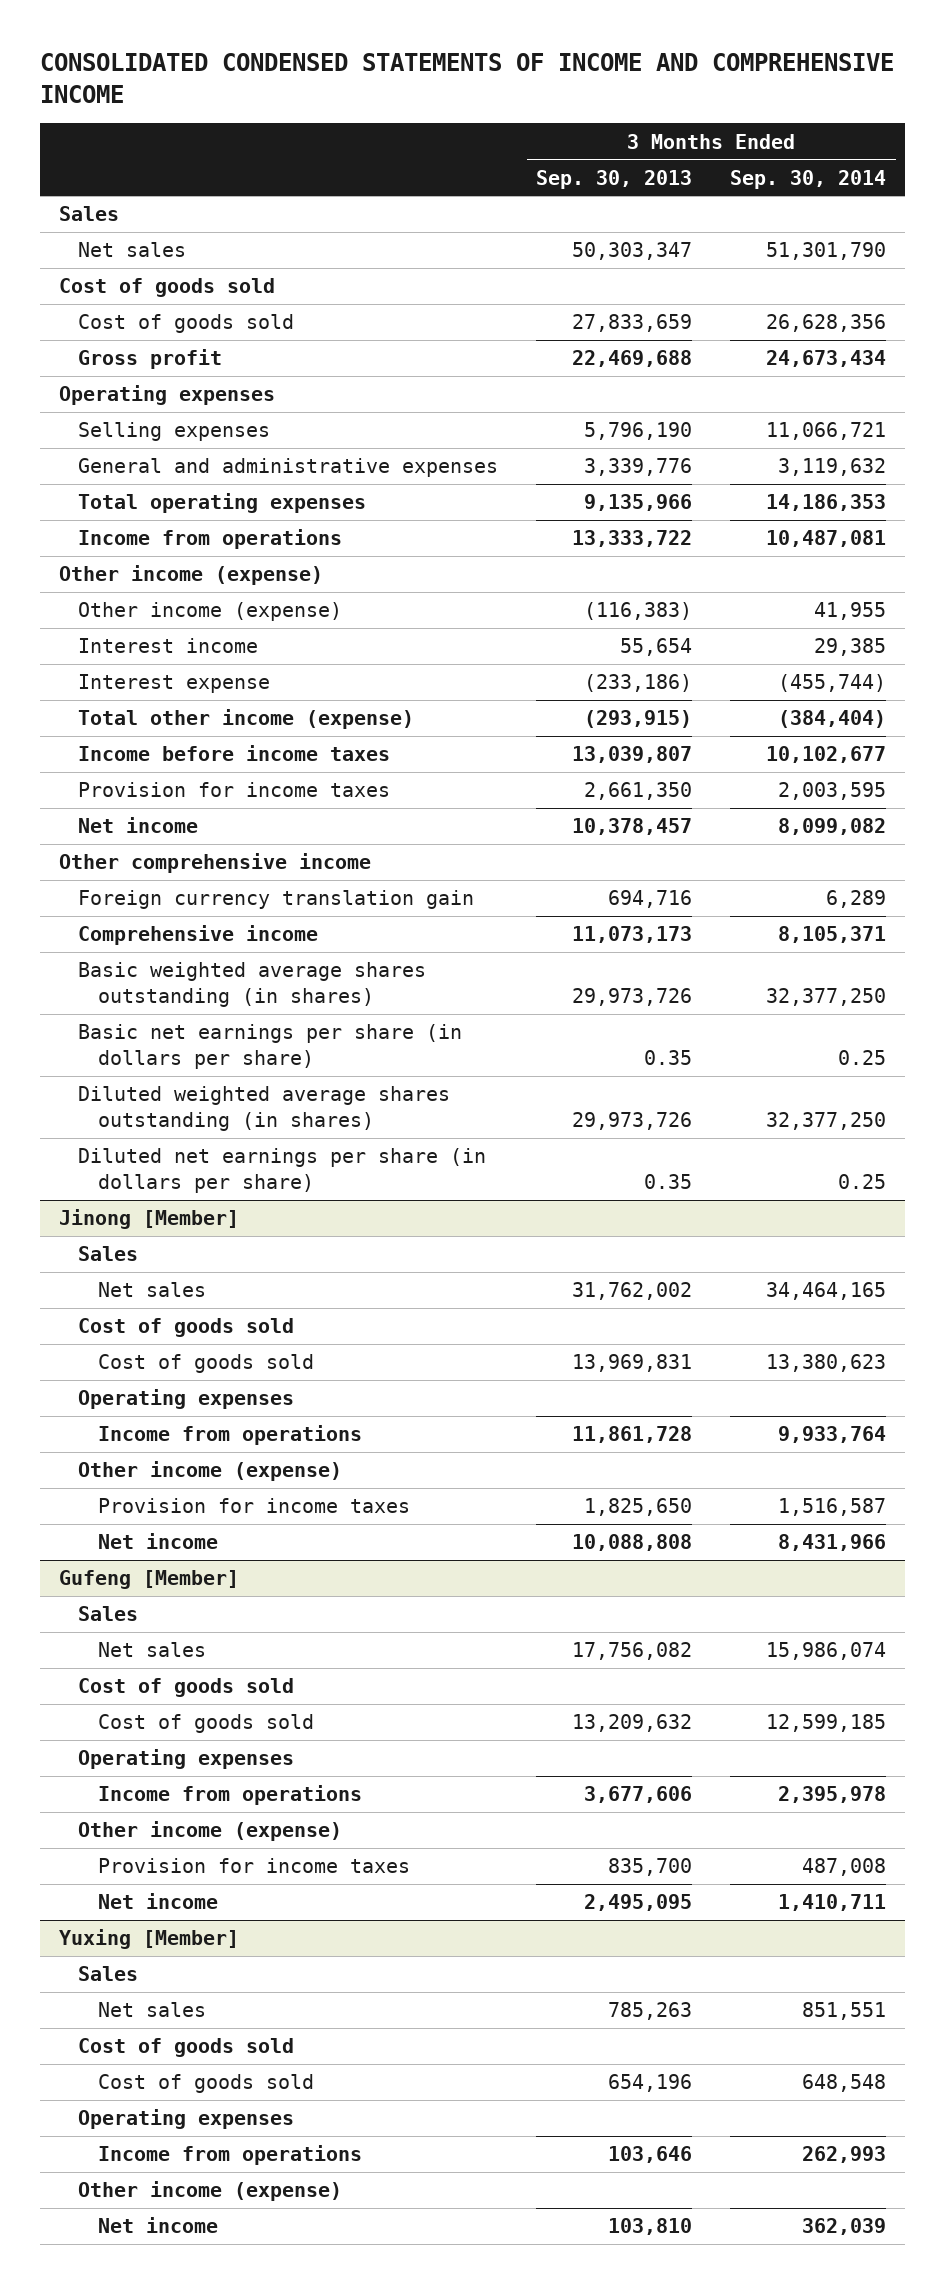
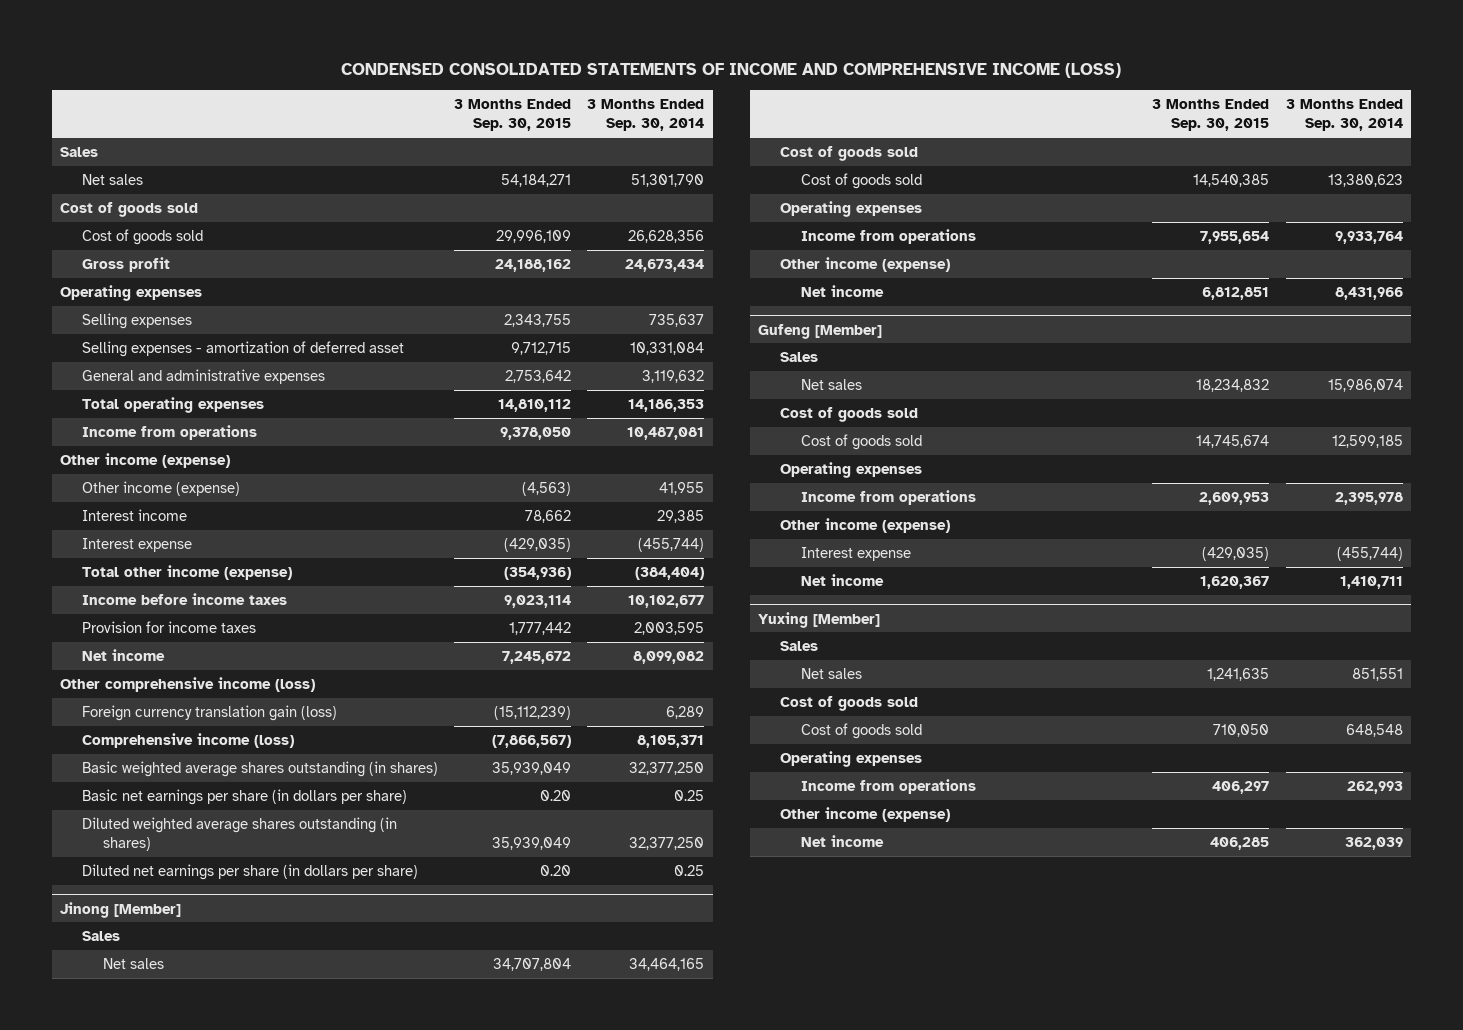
[39,53,894,103] CONSOLIDATED CONDENSED STATEMENTS OF INCOME AND COMPREHENSIVE INCOME -> [341,63,1122,79] CONDENSED CONSOLIDATED STATEMENTS OF INCOME AND COMPREHENSIVE INCOME (LOSS)
[536,169,693,189] Sep. 30, 2013 -> none
none -> [454,98,572,132] 3 Months Ended Sep. 30, 2015
[766,422,887,441] 11,066,721 -> [649,313,705,327] 735,637
none -> [81,340,404,357] Selling expenses - amortization of deferred asset
[58,853,371,874] Other comprehensive income -> [60,676,316,692] Other comprehensive income (loss)
[78,890,475,910] Foreign currency translation gain -> [81,704,337,721] Foreign currency translation gain (loss)
[78,925,319,946] Comprehensive income -> [81,732,294,748] Comprehensive income (loss)
[97,1498,410,1514] Provision for income taxes -> none
[97,1858,410,1874] Provision for income taxes -> none
none -> [801,546,912,561] Interest expense

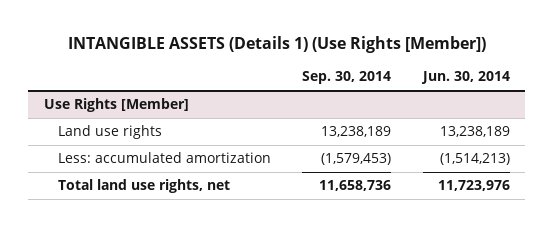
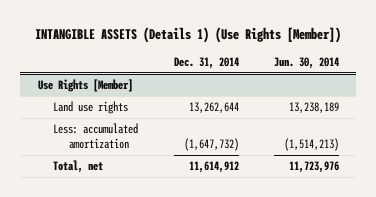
[302,71,392,85] Sep. 30, 2014 -> none
none -> [173,57,239,70] Dec. 31, 2014
[58,179,231,194] Total land use rights, net -> [53,160,104,174] Total, net

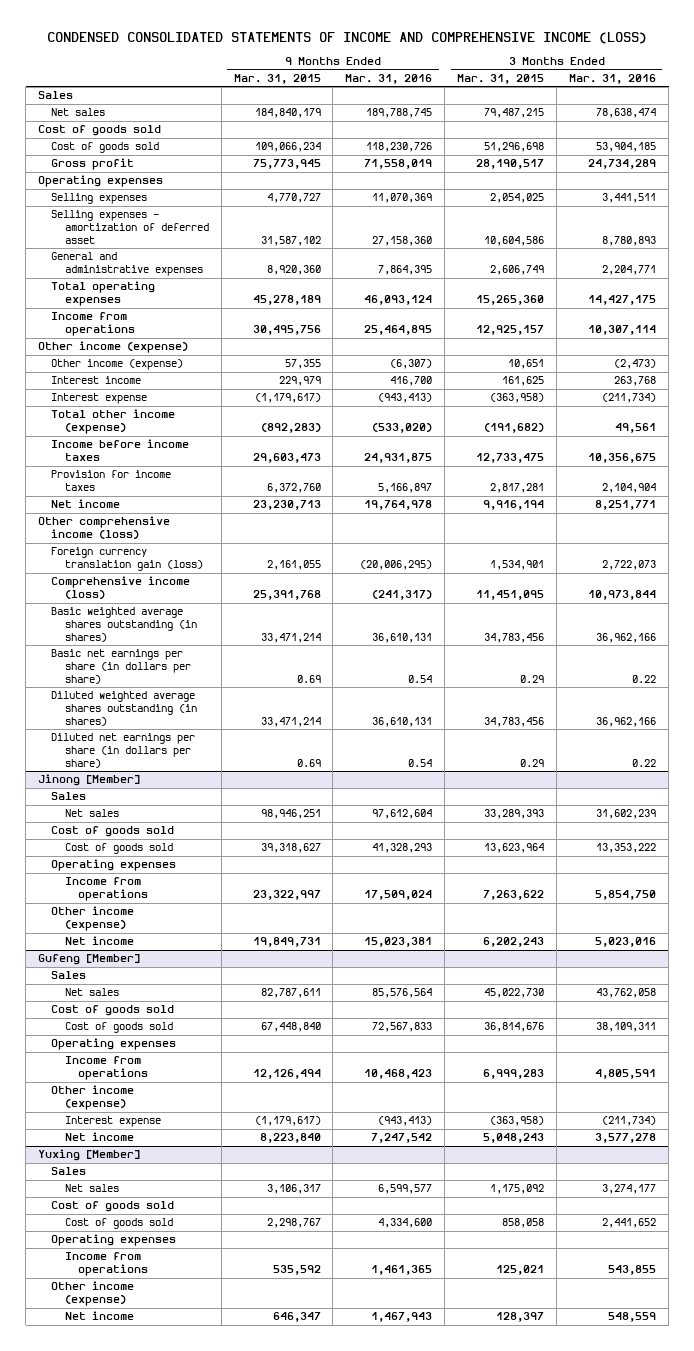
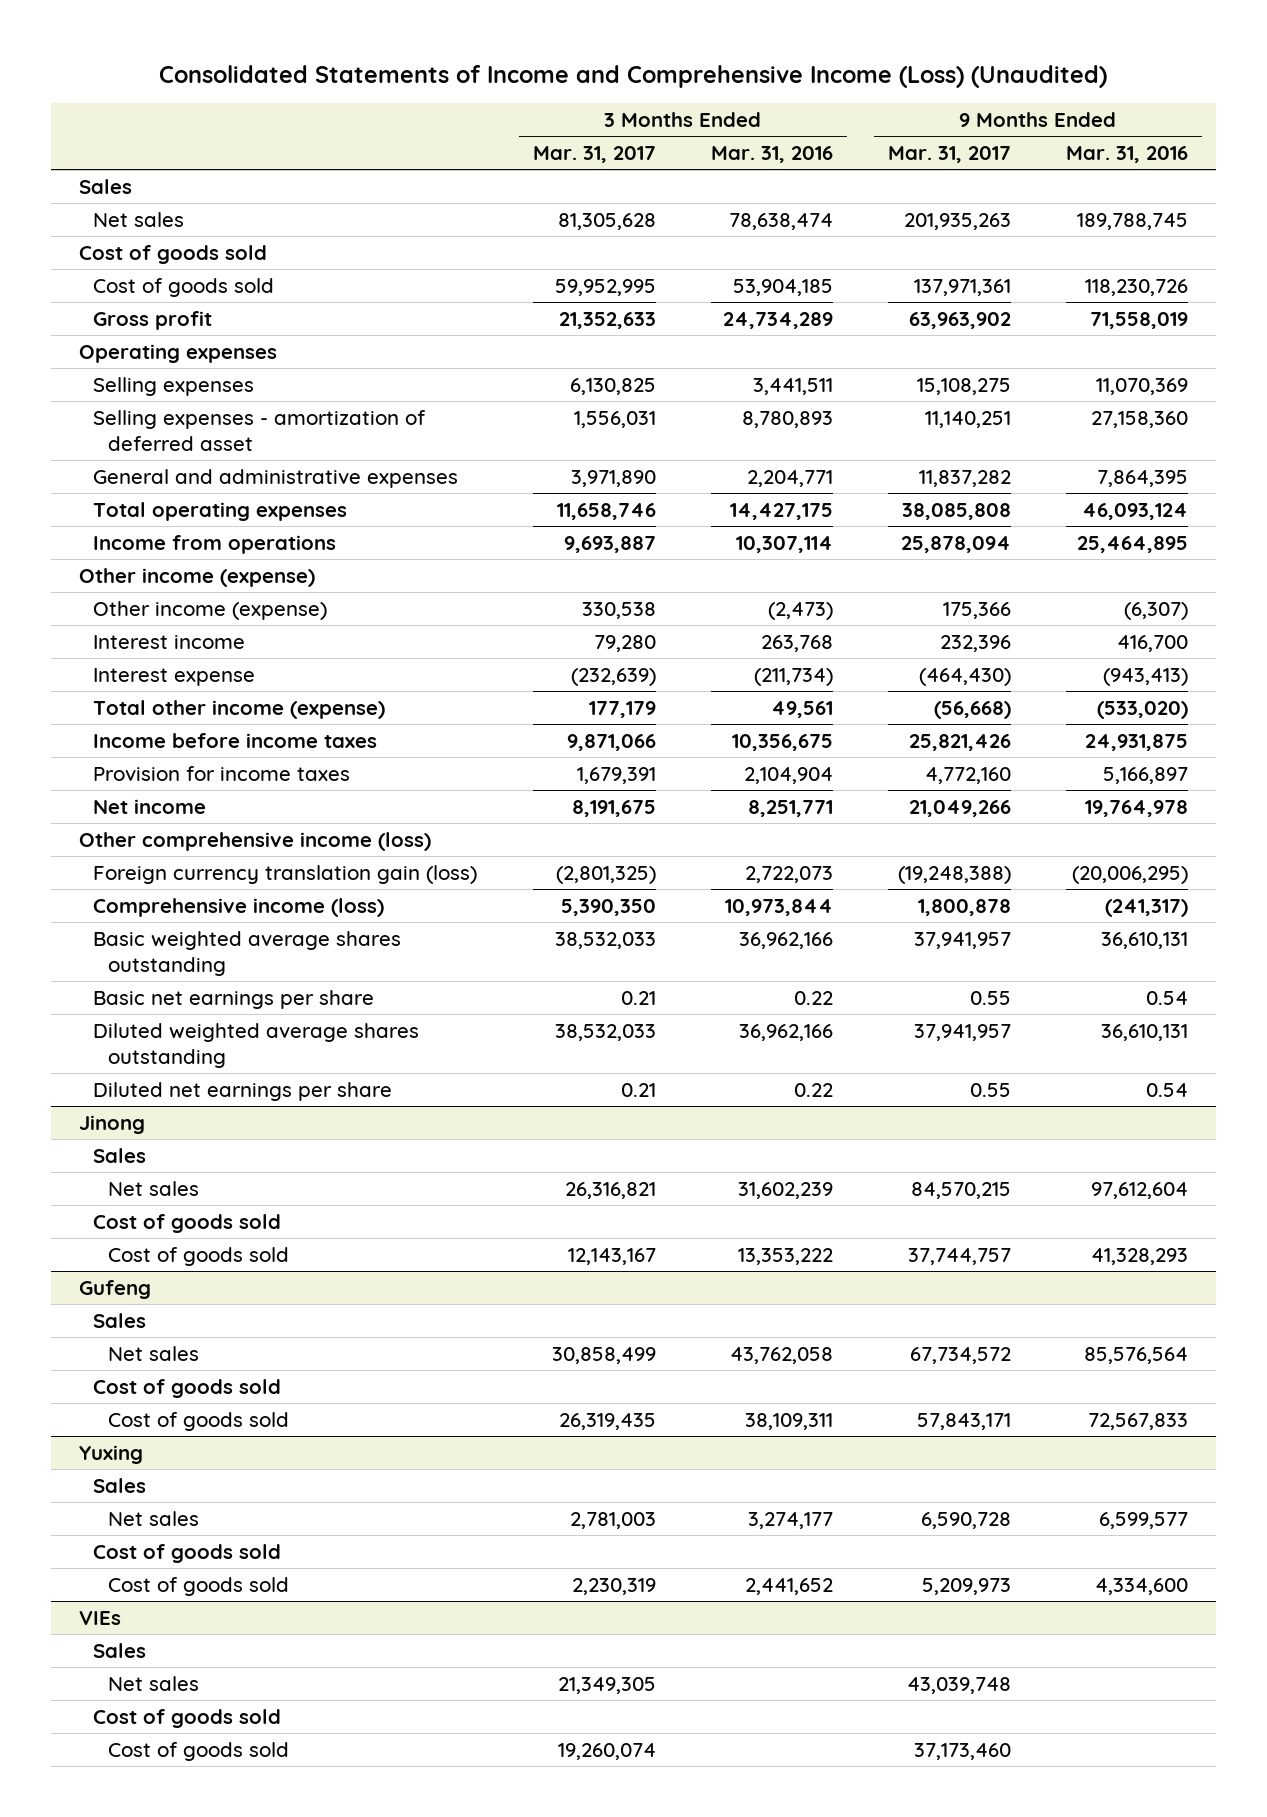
[47,32,648,45] CONDENSED CONSOLIDATED STATEMENTS OF INCOME AND COMPREHENSIVE INCOME (LOSS) -> [159,64,1108,88] Consolidated Statements of Income and Comprehensive Income (Loss) (Unaudited)
[233,73,321,84] Mar. 31, 2015 -> none
[457,73,545,84] Mar. 31, 2015 -> none
none -> [532,146,656,164] Mar. 31, 2017
none -> [887,146,1011,164] Mar. 31, 2017
[51,607,197,643] Basic weighted average shares outstanding (in shares) -> [93,930,402,976] Basic weighted average shares outstanding
[51,649,191,685] Basic net earnings per share (in dollars per share) -> [93,989,375,1009] Basic net earnings per share
[51,691,197,727] Diluted weighted average shares outstanding (in shares) -> [93,1022,420,1068] Diluted weighted average shares outstanding
[51,733,196,769] Diluted net earnings per share (in dollars per share) -> [93,1081,393,1101] Diluted net earnings per share
[37,774,140,787] Jinong [Member] -> [78,1114,145,1134] Jinong
[51,859,177,872] Operating expenses -> none
[64,877,148,902] Income from operations -> none
[51,906,135,932] Other income (expense) -> none
[64,936,134,946] Net income -> none
[37,954,140,966] Gufeng [Member] -> [78,1279,151,1299] Gufeng
[51,1038,177,1051] Operating expenses -> none
[64,1056,148,1081] Income from operations -> none
[51,1085,135,1111] Other income (expense) -> none
[64,1116,161,1128] Interest expense -> none
[64,1132,134,1142] Net income -> none
[37,1149,140,1162] Yuxing [Member] -> [78,1444,143,1464] Yuxing
[51,1234,177,1247] Operating expenses -> none
[64,1252,148,1277] Income from operations -> none
[51,1281,135,1307] Other income (expense) -> none
[64,1311,134,1321] Net income -> none
none -> [78,1610,121,1625] VIEs
none -> [93,1642,147,1658] Sales
none -> [108,1675,200,1691] Net sales
none -> [93,1708,282,1728] Cost of goods sold
none -> [108,1741,290,1761] Cost of goods sold

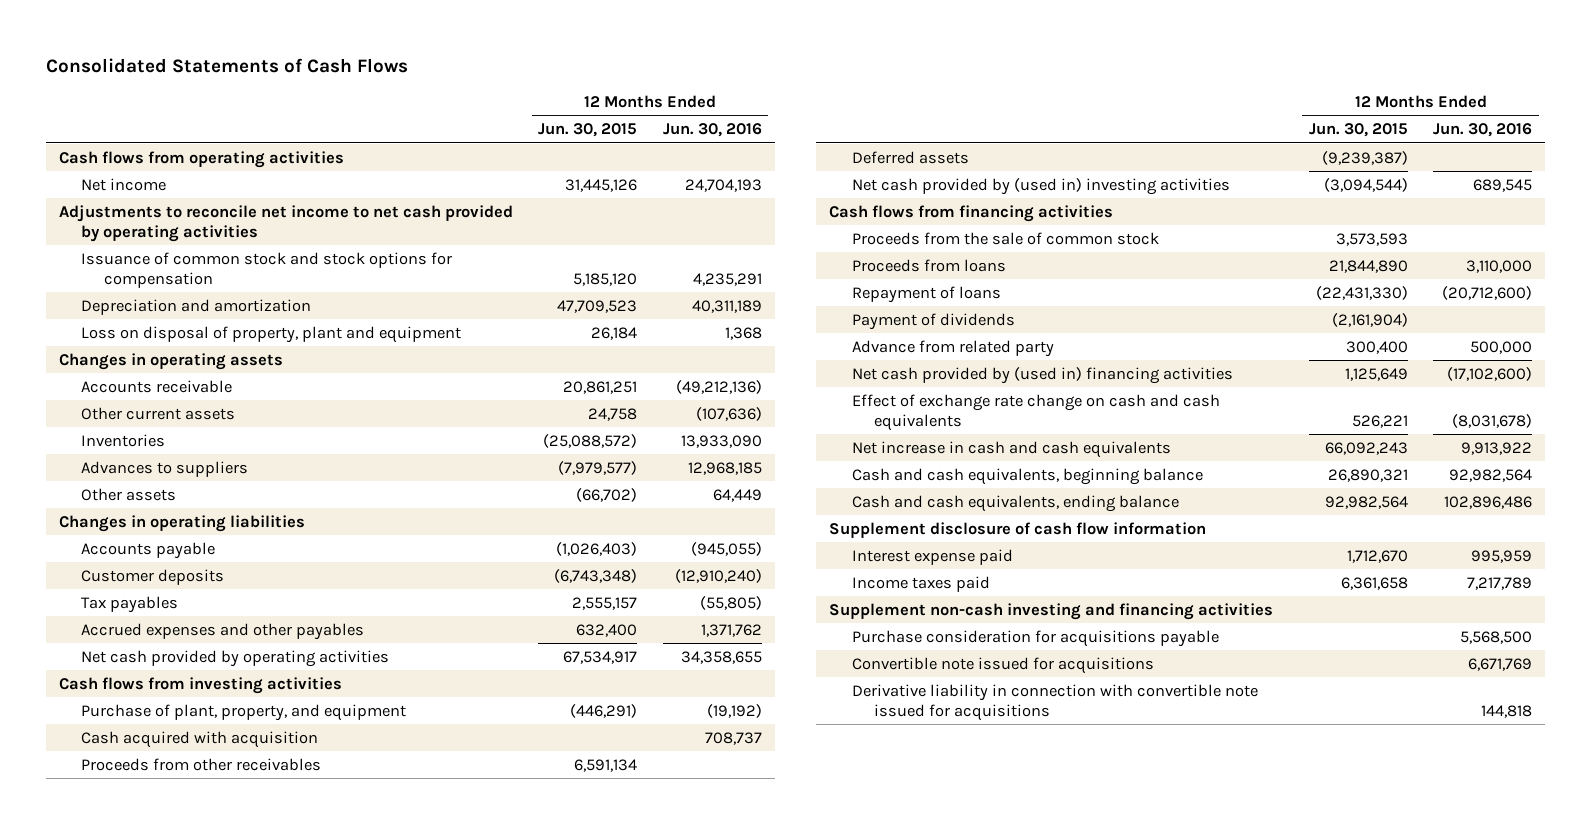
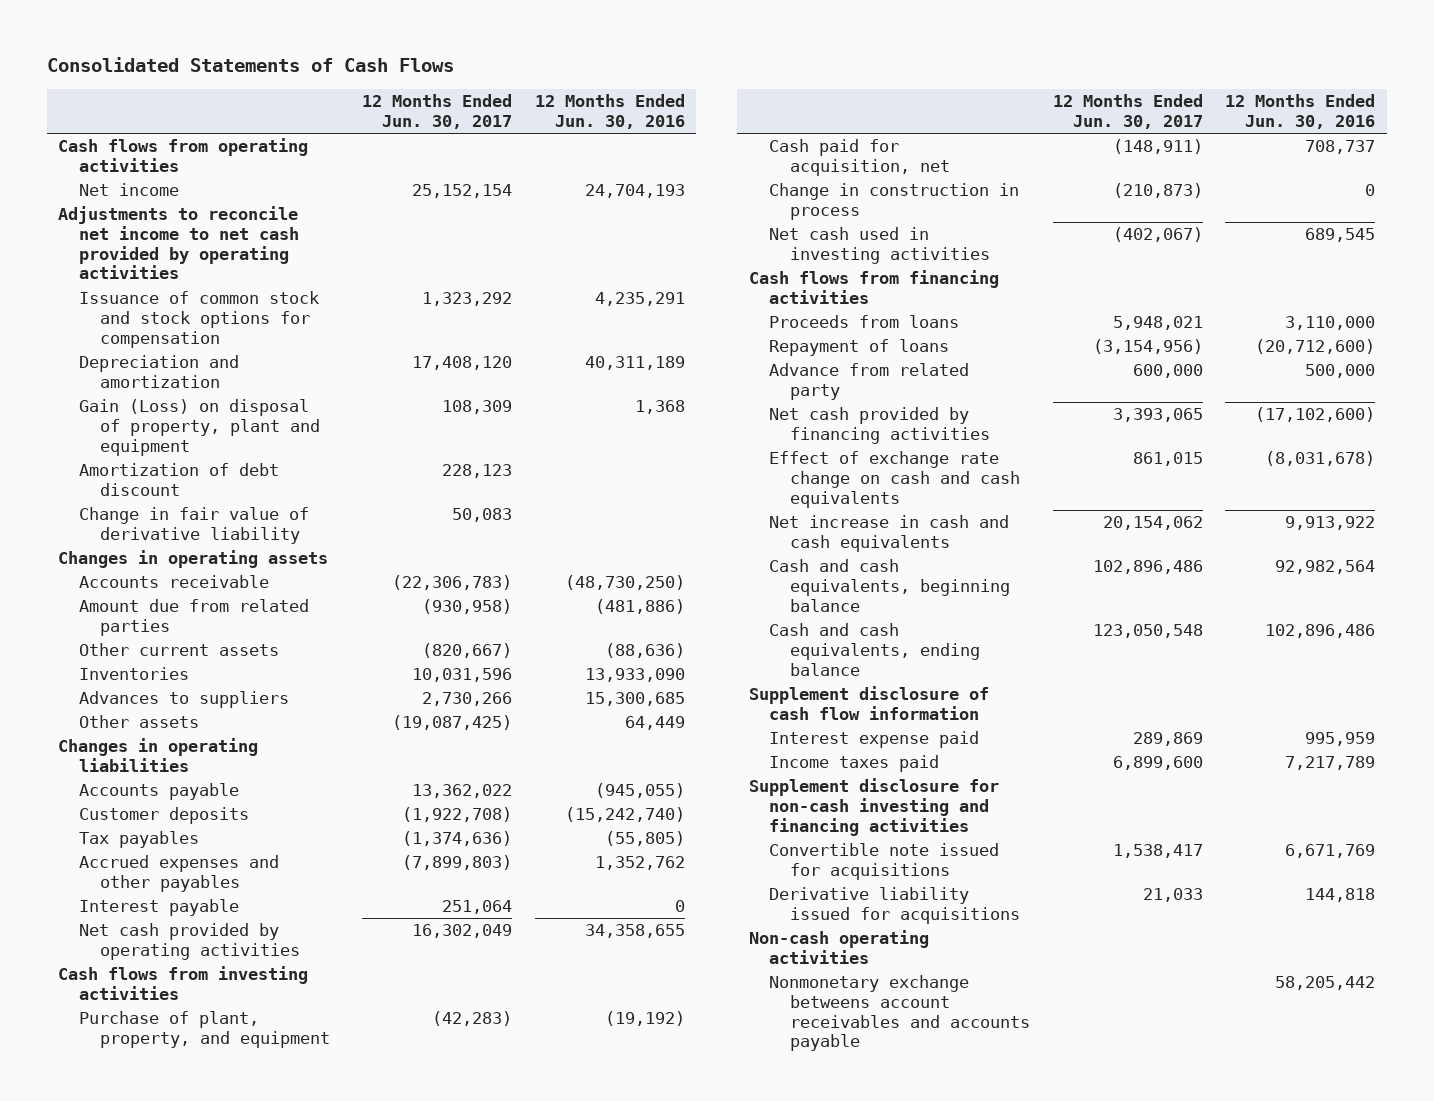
[538,123,638,138] Jun. 30, 2015 -> none
none -> [362,94,513,129] 12 Months Ended Jun. 30, 2017
[81,325,462,343] Loss on disposal of property, plant and equipment -> [79,399,320,456] Gain (Loss) on disposal of property, plant and equipment
none -> [79,463,280,496] Amortization of debt discount
none -> [79,507,310,544] Change in fair value of derivative liability
[675,379,762,394] (49,212,136) -> [565,575,686,591] (48,730,250)
none -> [79,599,310,636] Amount due from related parties
[695,406,762,421] (107,636) -> [605,643,686,659] (88,636)
[687,461,762,475] 12,968,185 -> [585,692,686,707] 15,300,685
[674,568,762,583] (12,910,240) -> [565,807,686,823] (15,242,740)
[700,623,762,637] 1,371,762 -> [595,856,686,871] 1,352,762
none -> [79,899,240,917] Interest payable
[81,757,322,771] Proceeds from other receivables -> none
[851,150,969,164] Deferred assets -> none
[81,730,319,748] Cash acquired with acquisition -> [769,139,951,176] Cash paid for acquisition, net
none -> [769,183,1020,220] Change in construction in process
[851,177,1230,195] Net cash provided by (used in) investing activities -> [769,227,991,264] Net cash used in investing activities
[851,231,1159,245] Proceeds from the sale of common stock -> none
[851,312,1015,330] Payment of dividends -> none
[851,366,1233,384] Net cash provided by (used in) financing activities -> [769,407,991,444] Net cash provided by financing activities
[851,629,1219,647] Purchase consideration for acquisitions payable -> none
[829,602,1274,620] Supplement non-cash investing and financing activities -> [748,778,999,836] Supplement disclosure for non-cash investing and financing activities
[851,683,1258,722] Derivative liability in connection with convertible note issued for acquisitions -> [769,887,1021,924] Derivative liability issued for acquisitions
none -> [748,930,929,964] Non-cash operating activities
none -> [769,975,1031,1052] Nonmonetary exchange betweens account receivables and accounts payable

